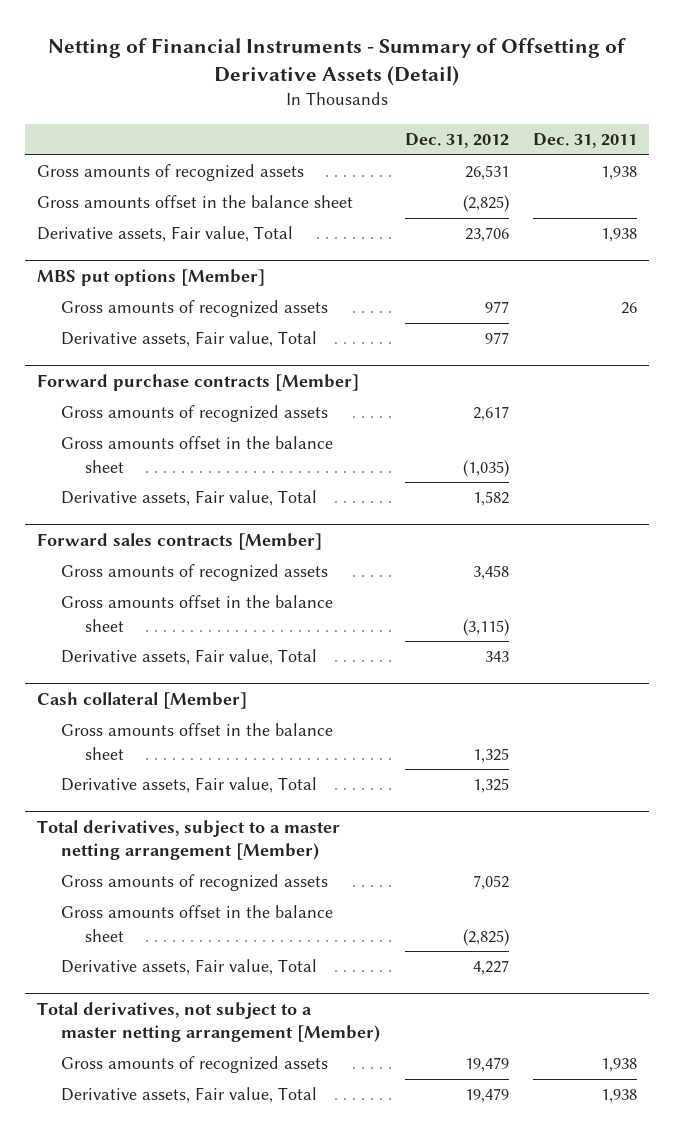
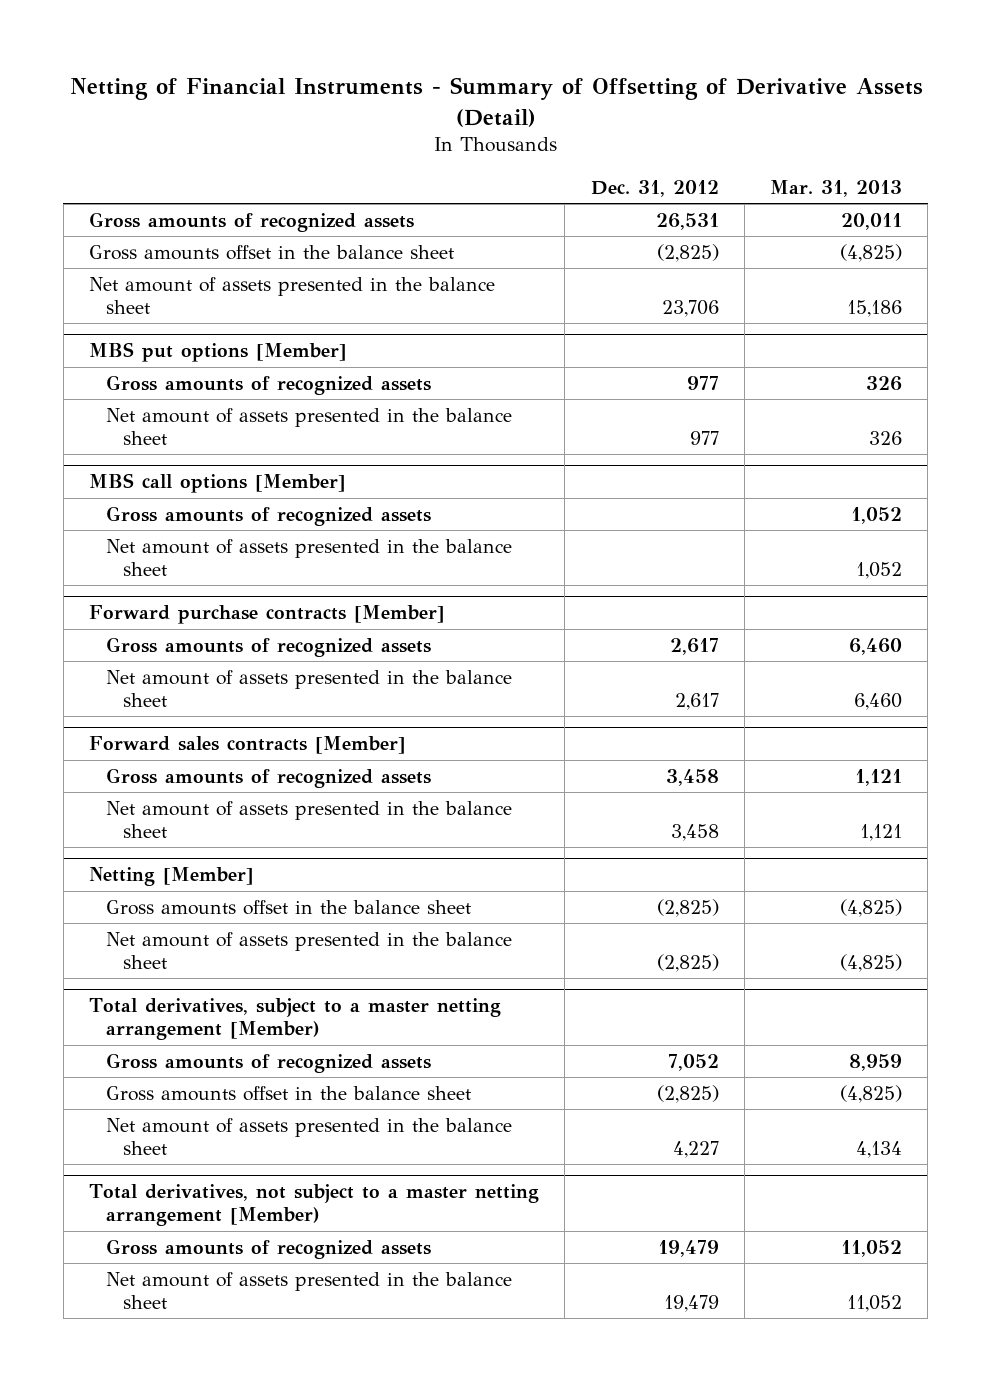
[533,132,638,148] Dec. 31, 2011 -> none
none -> [770,180,903,198] Mar. 31, 2013
[37,226,294,243] Derivative assets, Fair value, Total -> [89,277,496,314] Net amount of assets presented in the balance sheet
[61,331,318,348] Derivative assets, Fair value, Total -> [106,408,513,445] Net amount of assets presented in the balance sheet
none -> [89,473,347,494] MBS call options [Member]
none -> [106,506,432,527] Gross amounts of recognized assets
none -> [106,539,513,576] Net amount of assets presented in the balance sheet
[61,436,334,473] Gross amounts offset in the balance sheet -> none
[61,490,318,507] Derivative assets, Fair value, Total -> none
none -> [106,670,513,707] Net amount of assets presented in the balance sheet
[61,649,318,666] Derivative assets, Fair value, Total -> none
[37,691,248,709] Cash collateral [Member] -> none
[61,723,334,760] Gross amounts offset in the balance sheet -> none
[61,777,318,794] Derivative assets, Fair value, Total -> none
none -> [106,801,513,838] Net amount of assets presented in the balance sheet
none -> [89,867,255,887] Netting [Member]
[462,618,509,636] (3,115) -> [656,899,719,918] (2,825)
none -> [106,932,513,969] Net amount of assets presented in the balance sheet
[61,959,318,976] Derivative assets, Fair value, Total -> [106,1118,513,1155] Net amount of assets presented in the balance sheet
[61,1087,318,1104] Derivative assets, Fair value, Total -> [106,1272,513,1309] Net amount of assets presented in the balance sheet

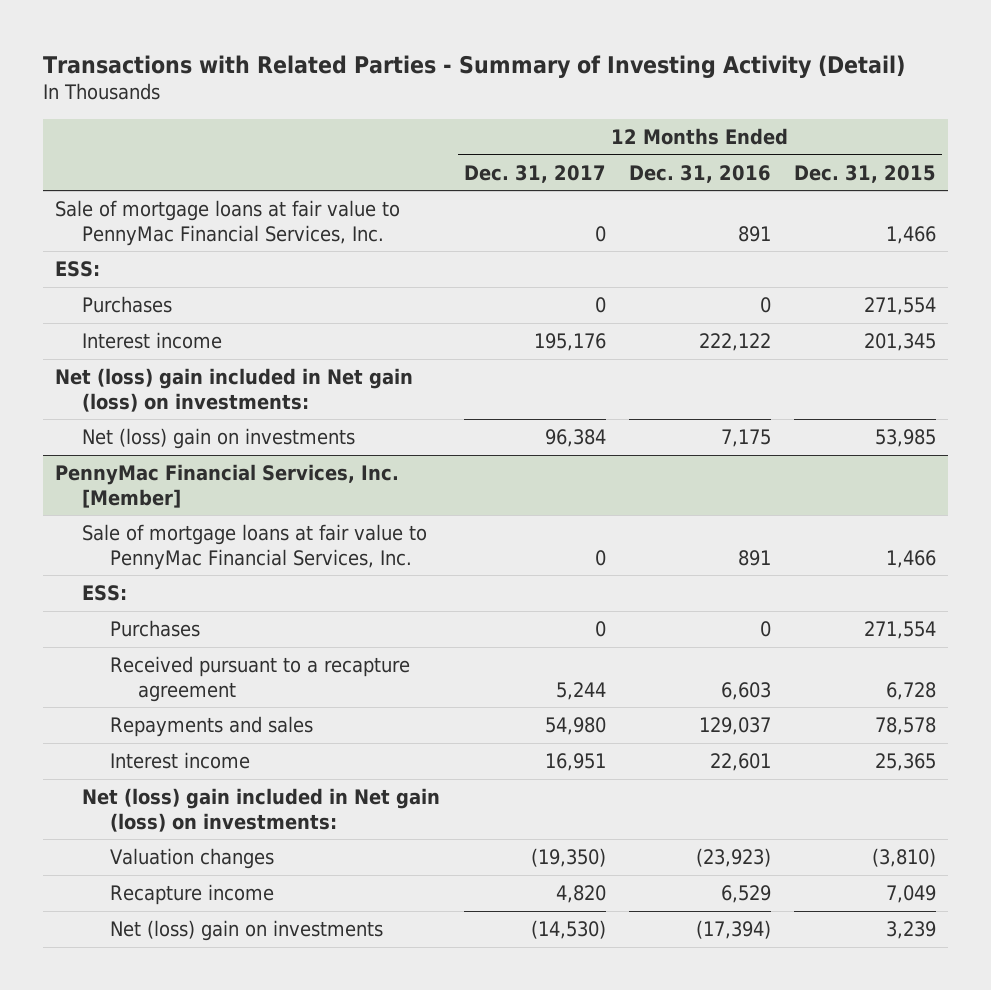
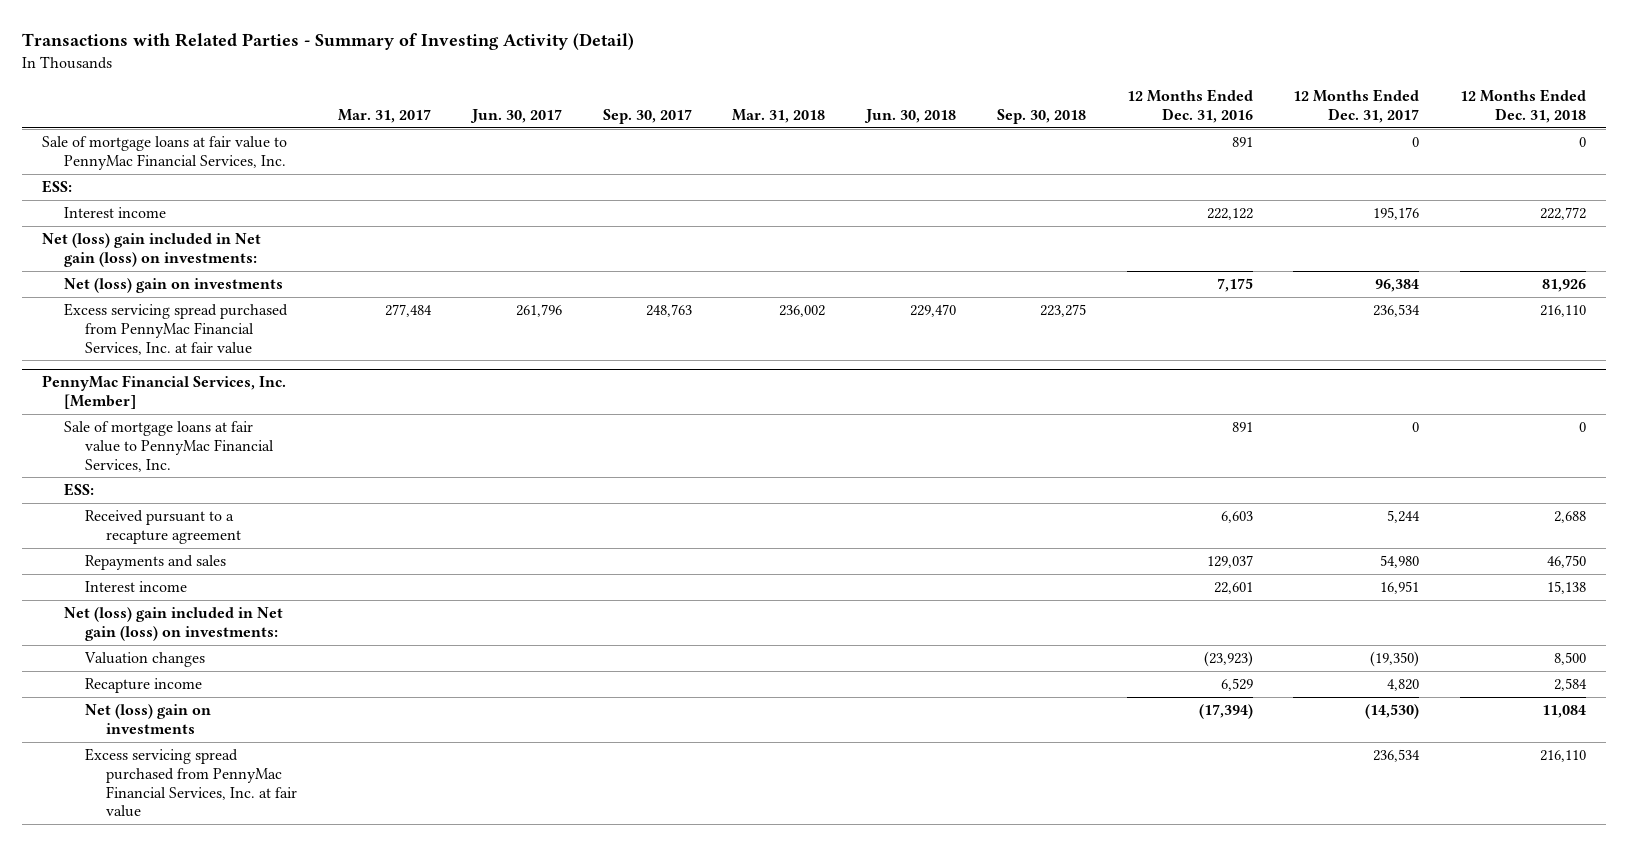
[794,164,937,183] Dec. 31, 2015 -> none
none -> [338,109,432,124] Mar. 31, 2017
none -> [469,109,562,124] Jun. 30, 2017
none -> [602,109,692,125] Sep. 30, 2017
none -> [732,109,826,124] Mar. 31, 2018
none -> [864,109,957,124] Jun. 30, 2018
none -> [996,109,1086,125] Sep. 30, 2018
none -> [1460,89,1587,124] 12 Months Ended Dec. 31, 2018
[82,295,173,313] Purchases -> none
none -> [63,303,288,355] Excess servicing spread purchased from PennyMac Financial Services, Inc. at fair value
[110,619,201,637] Purchases -> none
none -> [84,748,298,818] Excess servicing spread purchased from PennyMac Financial Services, Inc. at fair value

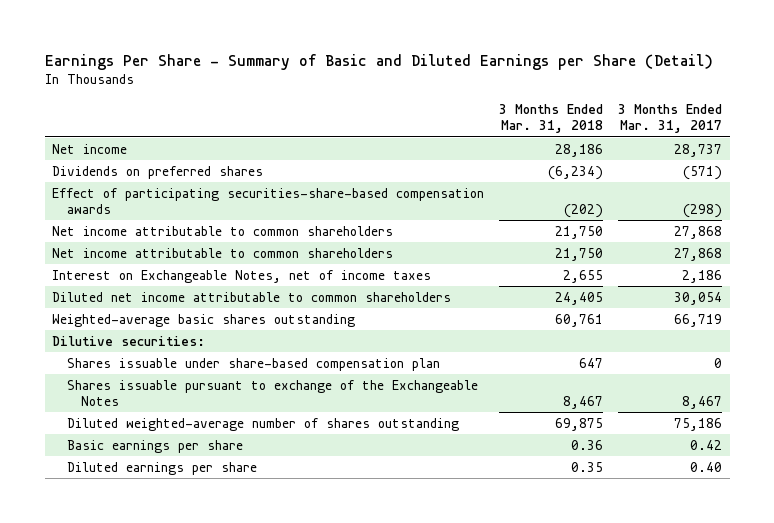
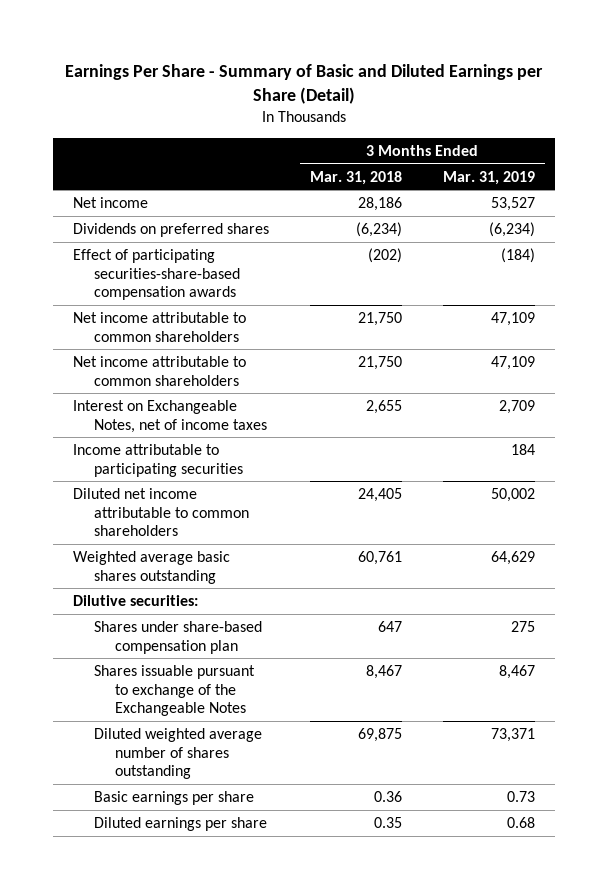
[618,103,723,134] 3 Months Ended Mar. 31, 2017 -> none
none -> [442,170,535,185] Mar. 31, 2019
none -> [73,443,244,477] Income attributable to participating securities
[52,313,356,327] Weighted-average basic shares outstanding -> [73,550,231,584] Weighted average basic shares outstanding
[66,357,440,371] Shares issuable under share-based compensation plan -> [94,620,263,654] Shares under share-based compensation plan
[66,417,459,431] Diluted weighted-average number of shares outstanding -> [94,727,263,780] Diluted weighted average number of shares outstanding

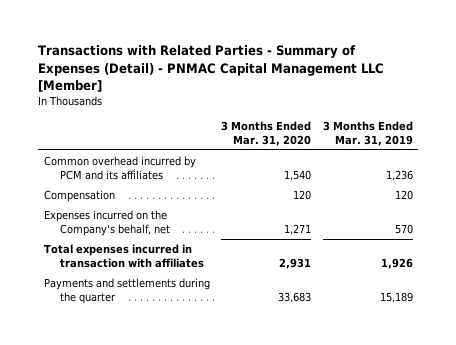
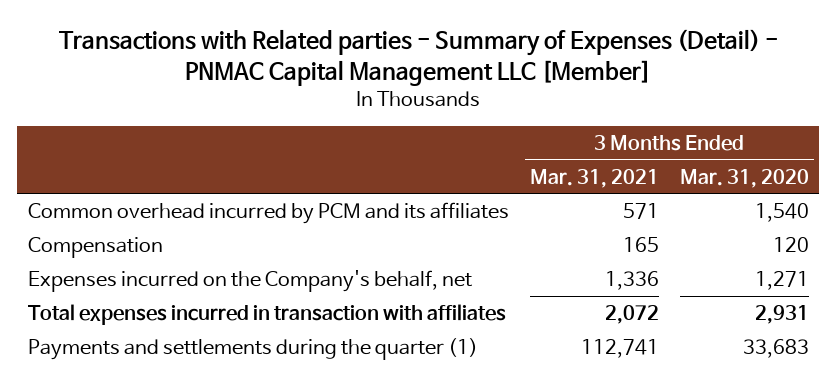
[37,45,384,93] Transactions with Related Parties - Summary of Expenses (Detail) - PNMAC Capital Management LLC [Member] -> [59,29,779,87] Transactions with Related parties - Summary of Expenses (Detail) - PNMAC Capital Management LLC [Member]
[322,121,413,146] 3 Months Ended Mar. 31, 2019 -> none
none -> [529,168,659,188] Mar. 31, 2021
[43,278,210,304] Payments and settlements during the quarter -> [27,337,478,360] Payments and settlements during the quarter (1)

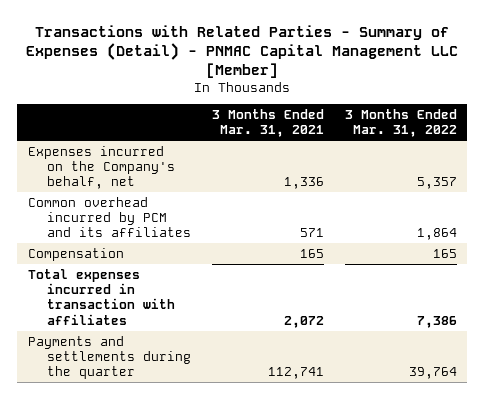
[59,29,779,87] Transactions with Related parties - Summary of Expenses (Detail) - PNMAC Capital Management LLC [Member] -> [26,24,459,79] Transactions with Related Parties - Summary of Expenses (Detail) - PNMAC Capital Management LLC [Member]
[679,168,809,188] Mar. 31, 2020 -> none
none -> [344,109,457,138] 3 Months Ended Mar. 31, 2022
[27,269,472,292] Expenses incurred on the Company's behalf, net -> [27,145,176,190] Expenses incurred on the Company's behalf, net
[27,337,478,360] Payments and settlements during the quarter (1) -> [27,335,192,380] Payments and settlements during the quarter

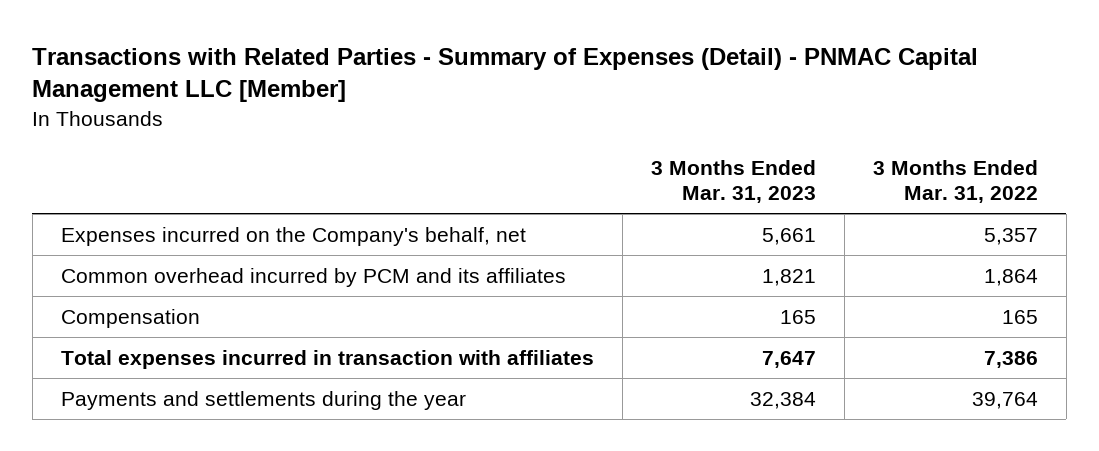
[212,109,325,138] 3 Months Ended Mar. 31, 2021 -> none
none -> [650,159,816,204] 3 Months Ended Mar. 31, 2023
[27,335,192,380] Payments and settlements during the quarter -> [60,390,466,410] Payments and settlements during the year

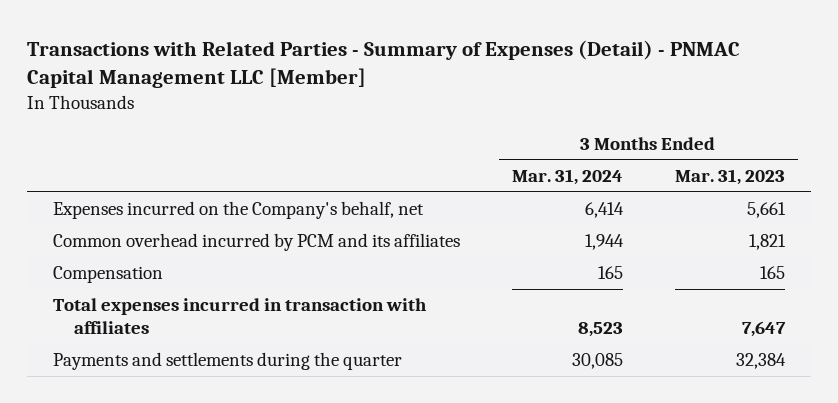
[872,159,1038,204] 3 Months Ended Mar. 31, 2022 -> none
none -> [511,168,623,185] Mar. 31, 2024
[60,390,466,410] Payments and settlements during the year -> [52,352,402,371] Payments and settlements during the quarter

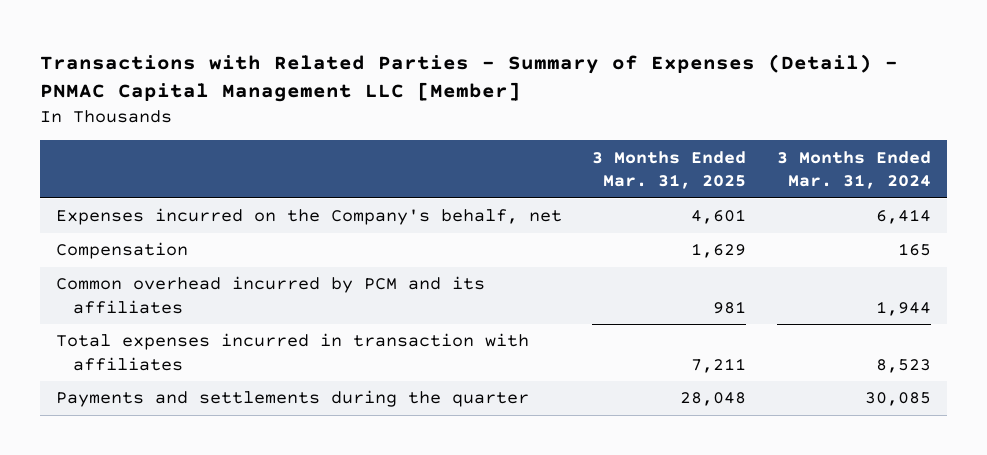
[674,168,785,185] Mar. 31, 2023 -> none
none -> [592,150,747,190] 3 Months Ended Mar. 31, 2025
[52,233,460,252] Common overhead incurred by PCM and its affiliates -> [55,276,485,314] Common overhead incurred by PCM and its affiliates

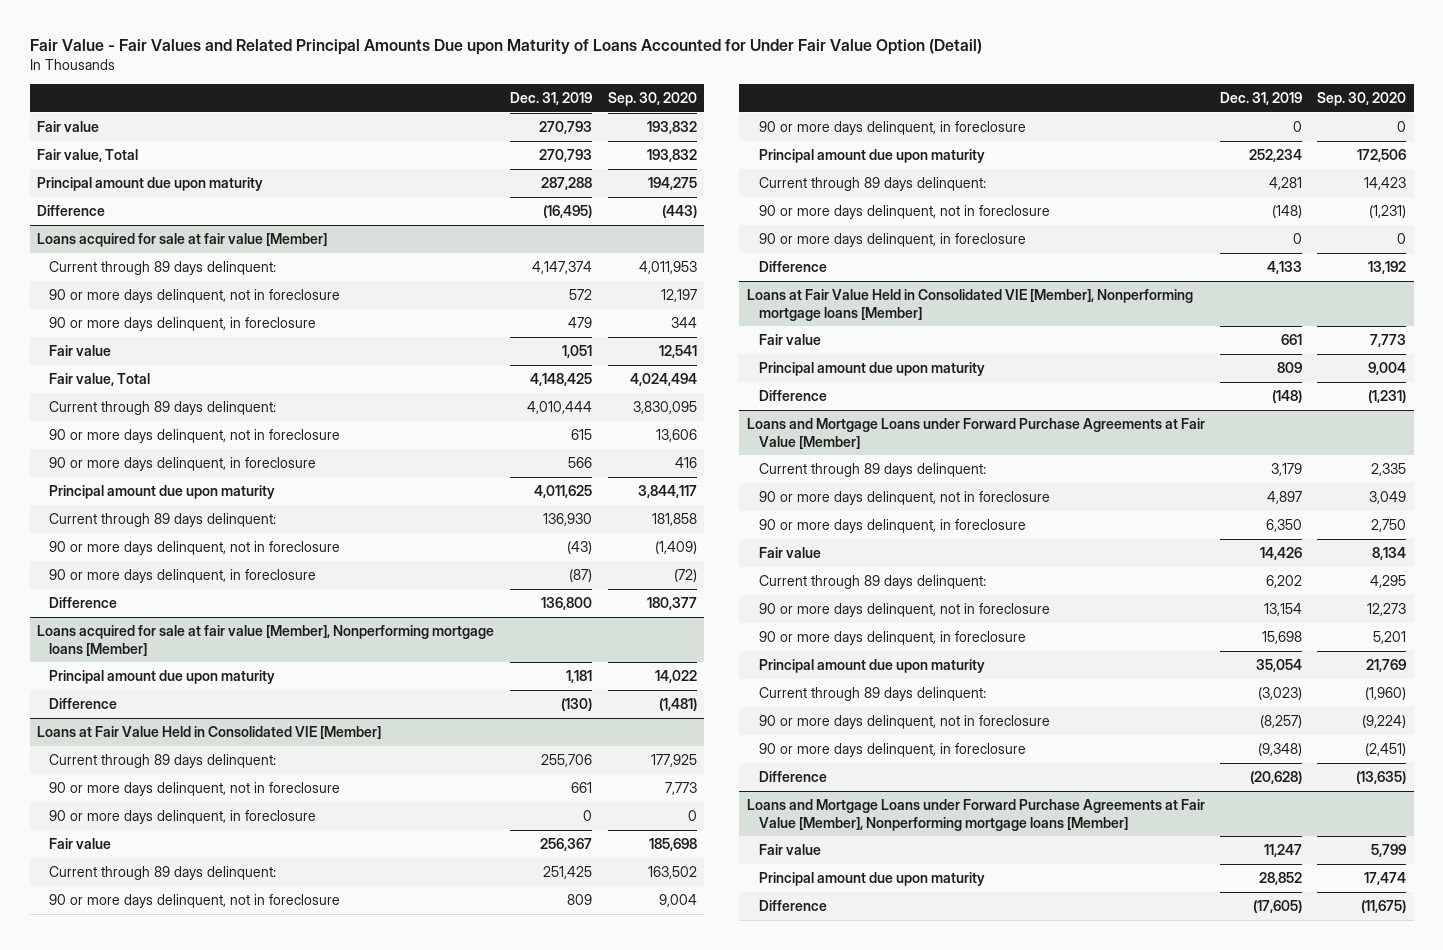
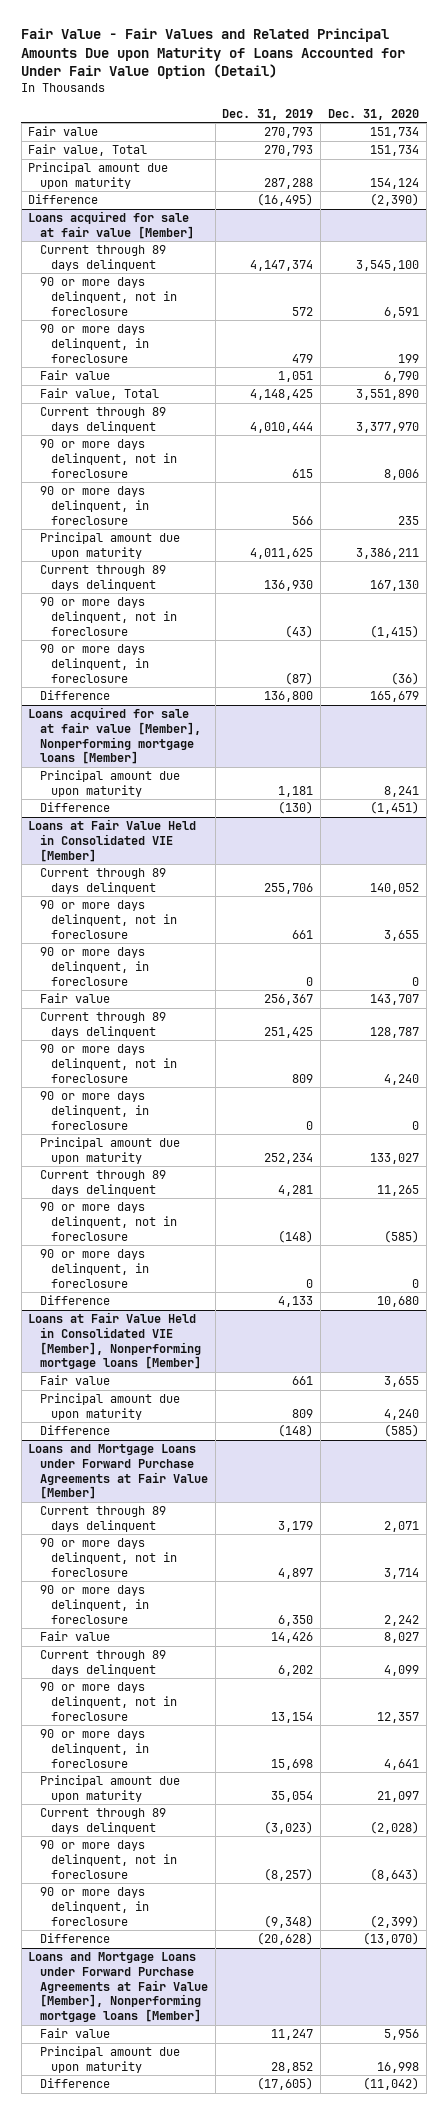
[607,92,697,107] Sep. 30, 2020 -> none
none -> [328,108,420,120] Dec. 31, 2020
[49,261,277,276] Current through 89 days delinquent: -> [39,245,166,271] Current through 89 days delinquent
[49,401,277,416] Current through 89 days delinquent: -> [39,407,166,433] Current through 89 days delinquent
[49,513,277,528] Current through 89 days delinquent: -> [39,565,166,591] Current through 89 days delinquent
[49,754,277,769] Current through 89 days delinquent: -> [39,868,166,894] Current through 89 days delinquent
[49,866,277,881] Current through 89 days delinquent: -> [39,1012,166,1038] Current through 89 days delinquent
[758,177,986,192] Current through 89 days delinquent: -> [39,1170,166,1196] Current through 89 days delinquent
[758,463,986,478] Current through 89 days delinquent: -> [39,1506,166,1532] Current through 89 days delinquent
[758,575,986,590] Current through 89 days delinquent: -> [39,1650,166,1676] Current through 89 days delinquent
[758,687,986,702] Current through 89 days delinquent: -> [39,1808,166,1834] Current through 89 days delinquent

